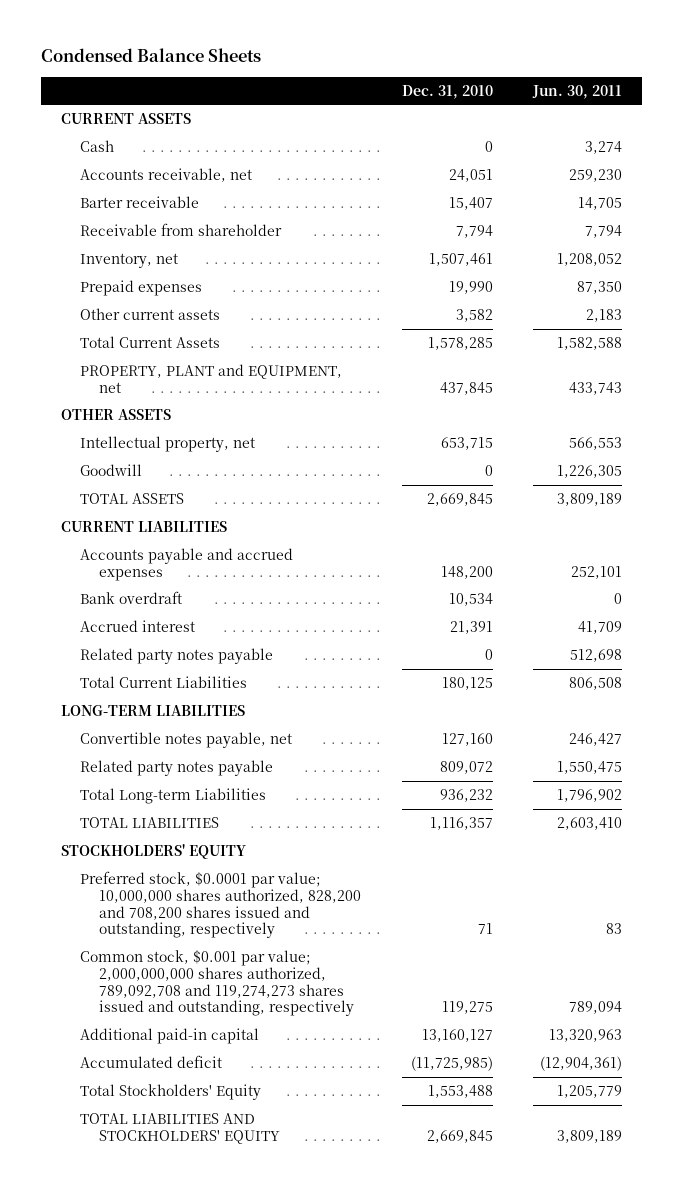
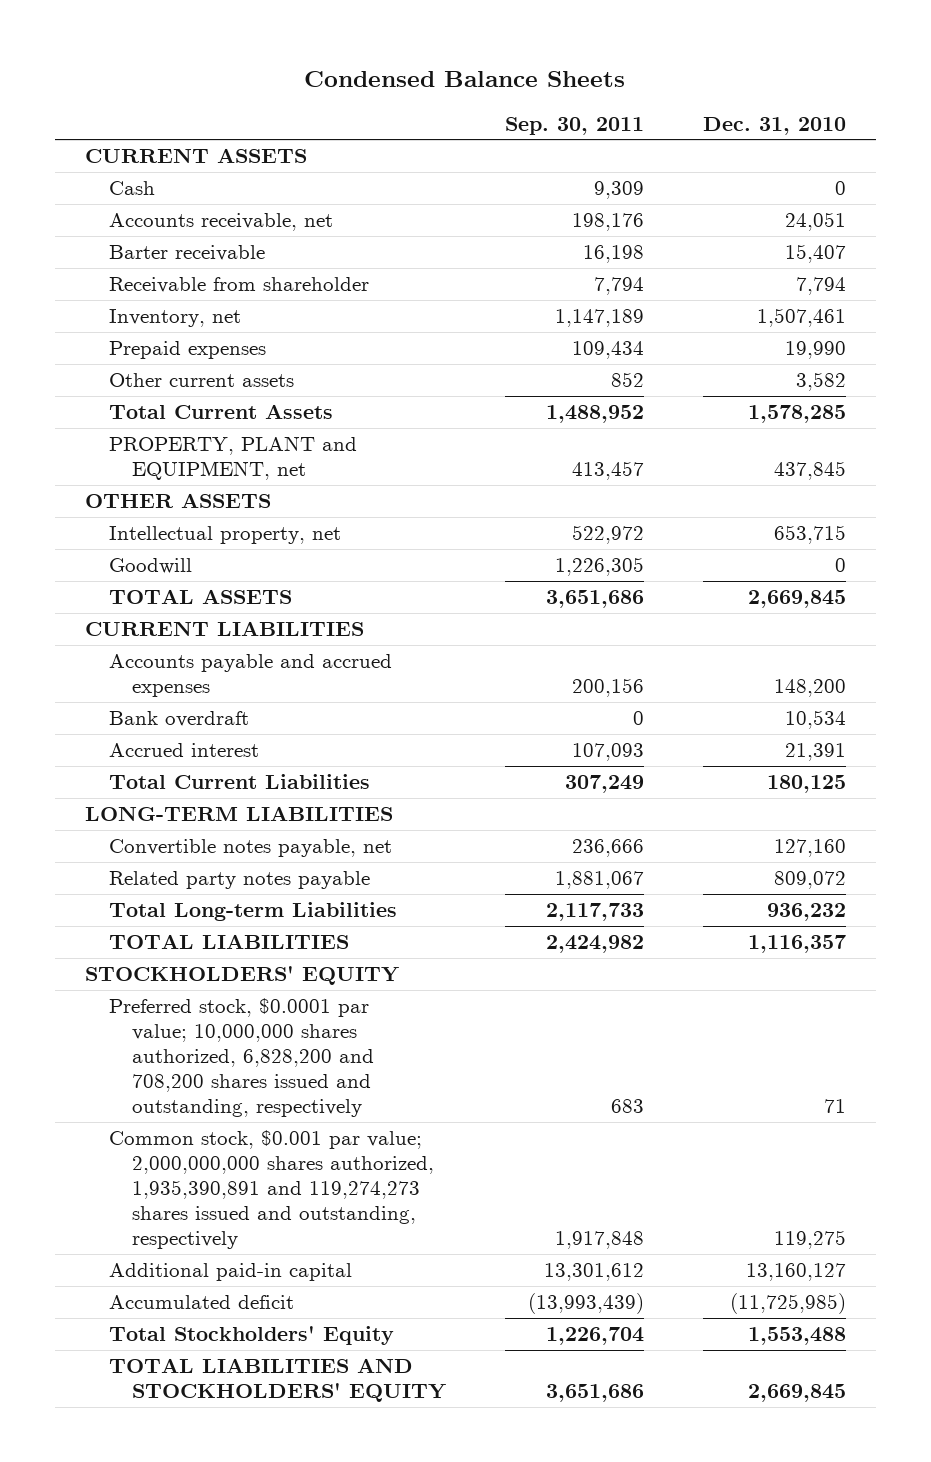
[532,84,623,99] Jun. 30, 2011 -> none
none -> [505,116,645,135] Sep. 30, 2011
[79,647,273,664] Related party notes payable -> none
[79,870,362,939] Preferred stock, $0.0001 par value; 10,000,000 shares authorized, 828,200 and 708,200 shares issued and outstanding, respectively -> [108,998,375,1118] Preferred stock, $0.0001 par value; 10,000,000 shares authorized, 6,828,200 and 708,200 shares issued and outstanding, respectively
[79,949,355,1017] Common stock, $0.001 par value; 2,000,000,000 shares authorized, 789,092,708 and 119,274,273 shares issued and outstanding, respectively -> [108,1130,435,1250] Common stock, $0.001 par value; 2,000,000,000 shares authorized, 1,935,390,891 and 119,274,273 shares issued and outstanding, respectively

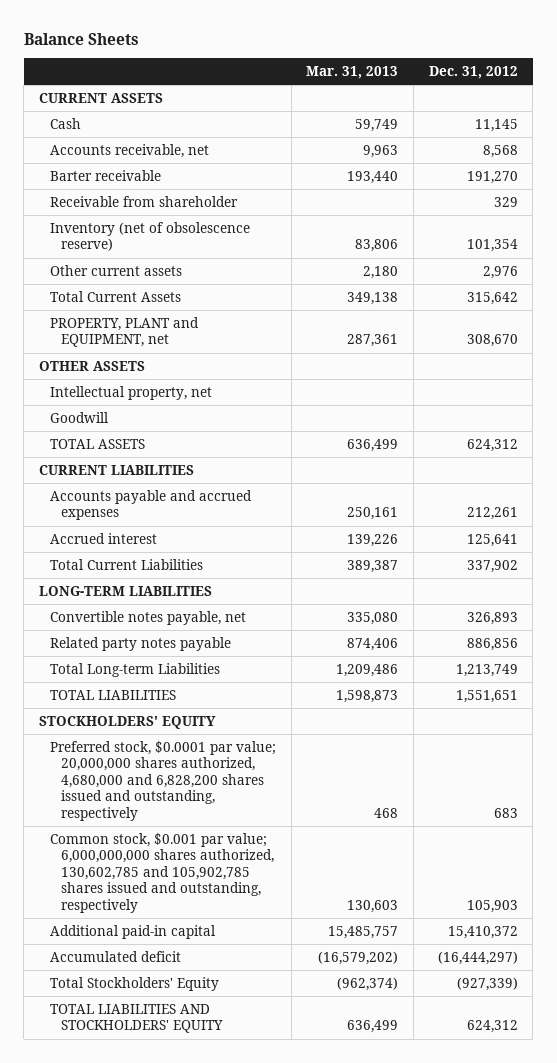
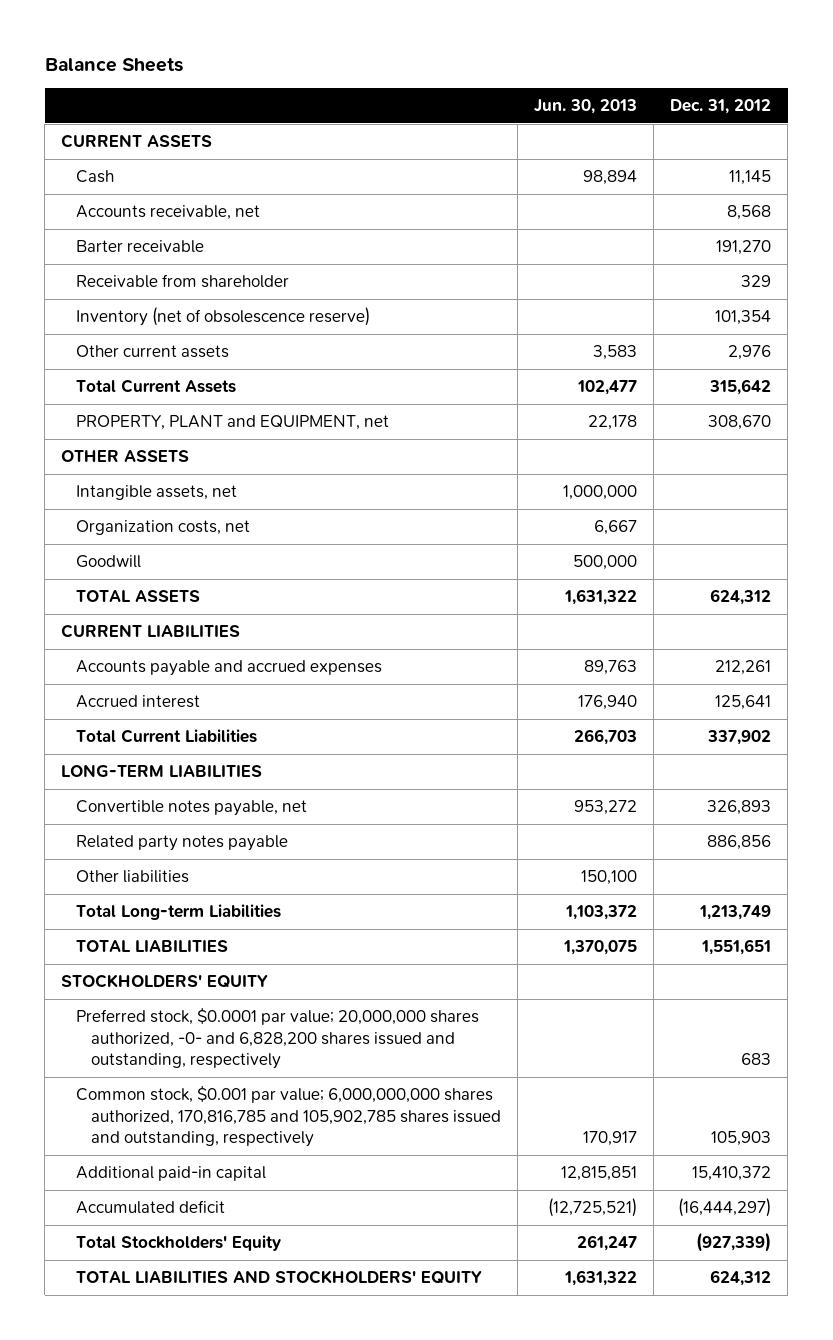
[306,65,399,79] Mar. 31, 2013 -> none
none -> [534,99,638,115] Jun. 30, 2013
[49,385,212,400] Intellectual property, net -> none
none -> [76,485,238,501] Intangible assets, net
none -> [76,520,251,536] Organization costs, net
none -> [76,870,190,884] Other liabilities
[49,740,276,822] Preferred stock, $0.0001 par value; 20,000,000 shares authorized, 4,680,000 and 6,828,200 shares issued and outstanding, respectively -> [76,1008,480,1070] Preferred stock, $0.0001 par value; 20,000,000 shares authorized, -0- and 6,828,200 shares issued and outstanding, respectively
[49,832,274,914] Common stock, $0.001 par value; 6,000,000,000 shares authorized, 130,602,785 and 105,902,785 shares issued and outstanding, respectively -> [76,1086,502,1148] Common stock, $0.001 par value; 6,000,000,000 shares authorized, 170,816,785 and 105,902,785 shares issued and outstanding, respectively

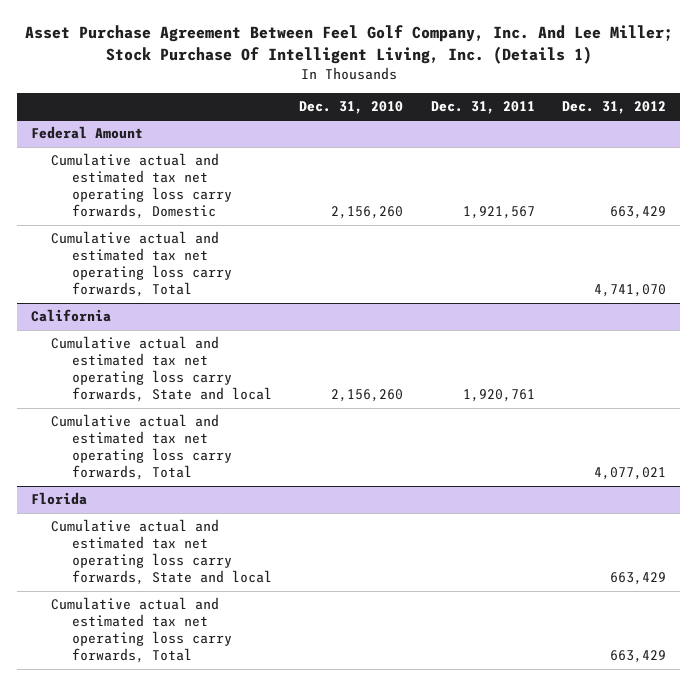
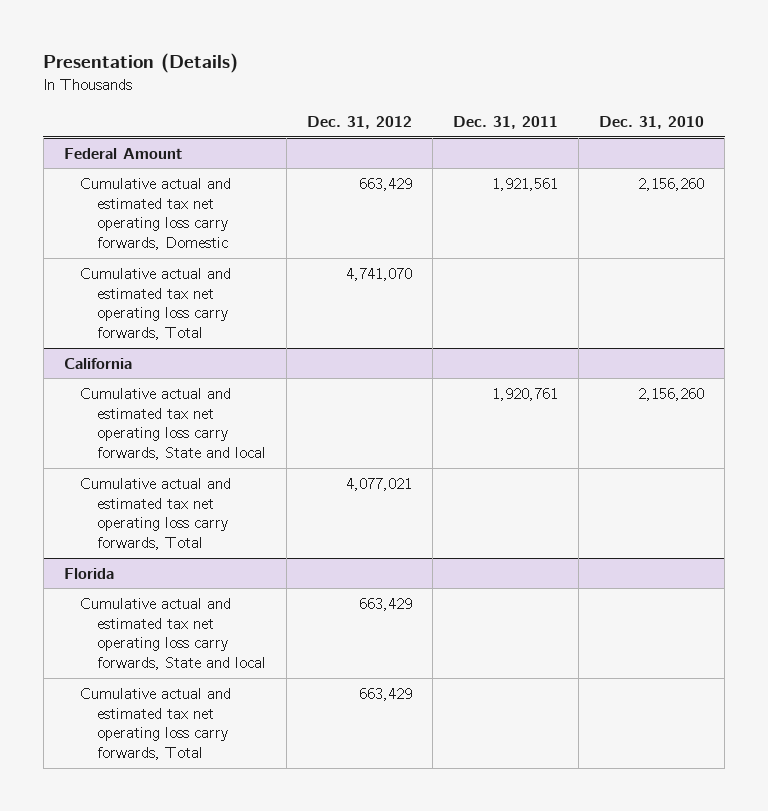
[24,25,673,64] Asset Purchase Agreement Between Feel Golf Company, Inc. And Lee Miller; Stock Purchase Of Intelligent Living, Inc. (Details 1) -> [43,53,239,74] Presentation (Details)
[462,206,535,220] 1,921,567 -> [492,177,559,191] 1,921,561

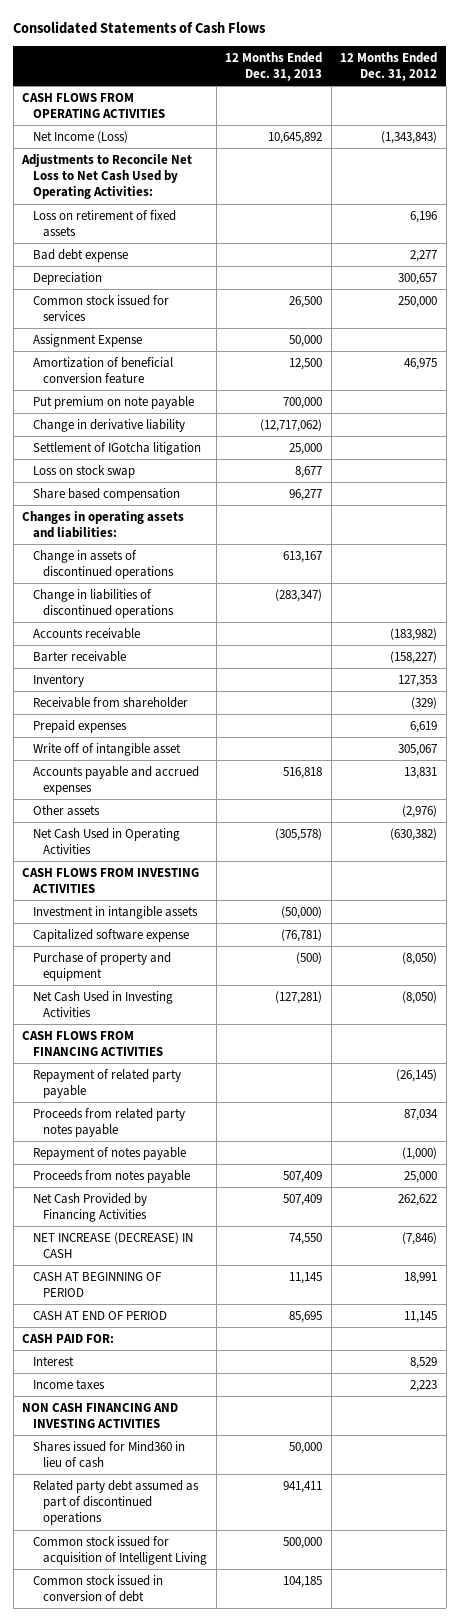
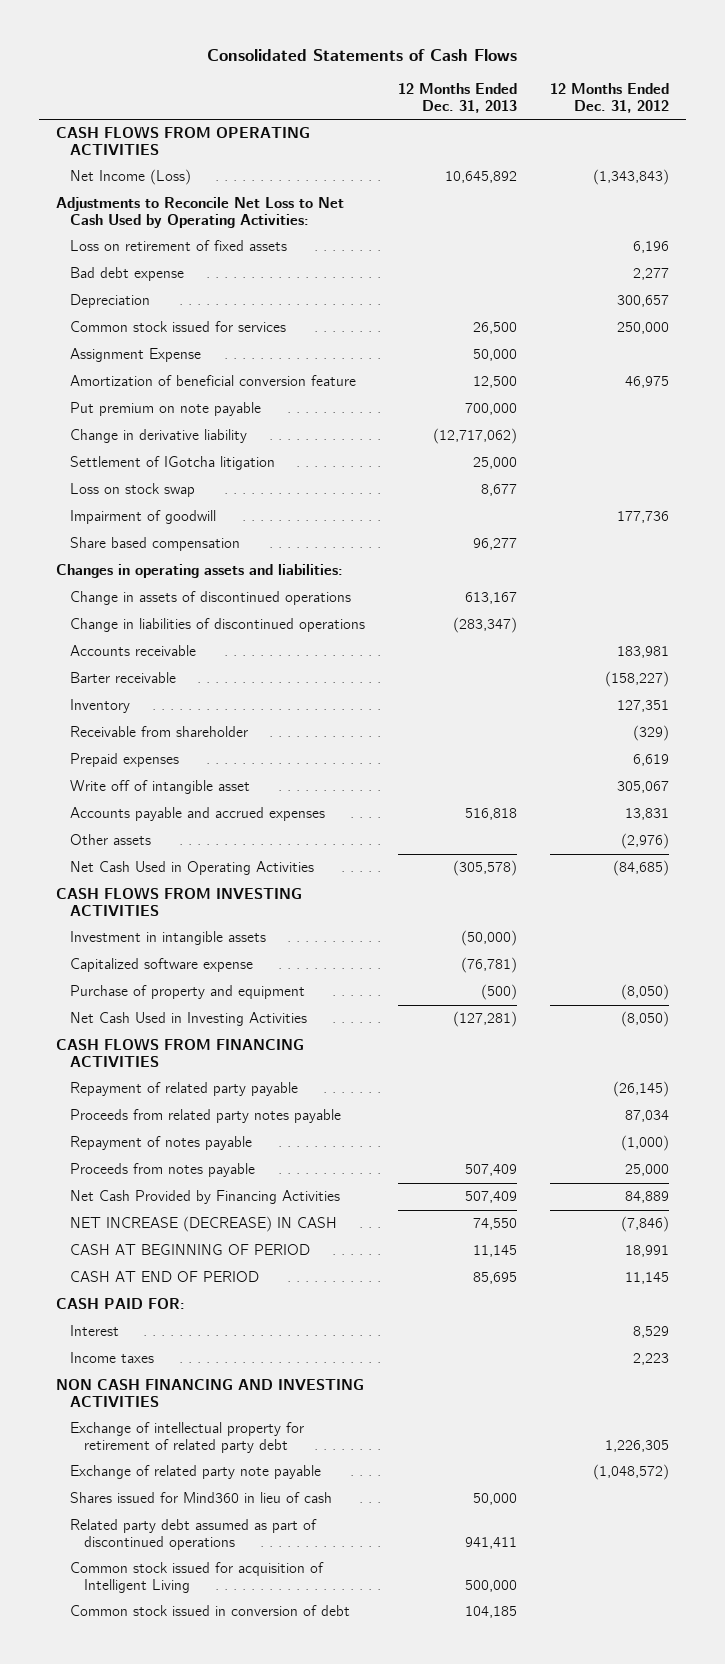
none -> [69,510,216,525] Impairment of goodwill
[390,627,438,641] (183,982) -> [617,646,670,659] 183,981
[398,674,438,687] 127,353 -> [617,700,670,713] 127,351
[390,827,438,841] (630,382) -> [613,860,670,877] (84,685)
[398,1193,438,1206] 262,622 -> [625,1191,670,1204] 84,889
none -> [69,1422,304,1454] Exchange of intellectual property for retirement of related party debt
none -> [69,1465,321,1480] Exchange of related party note payable

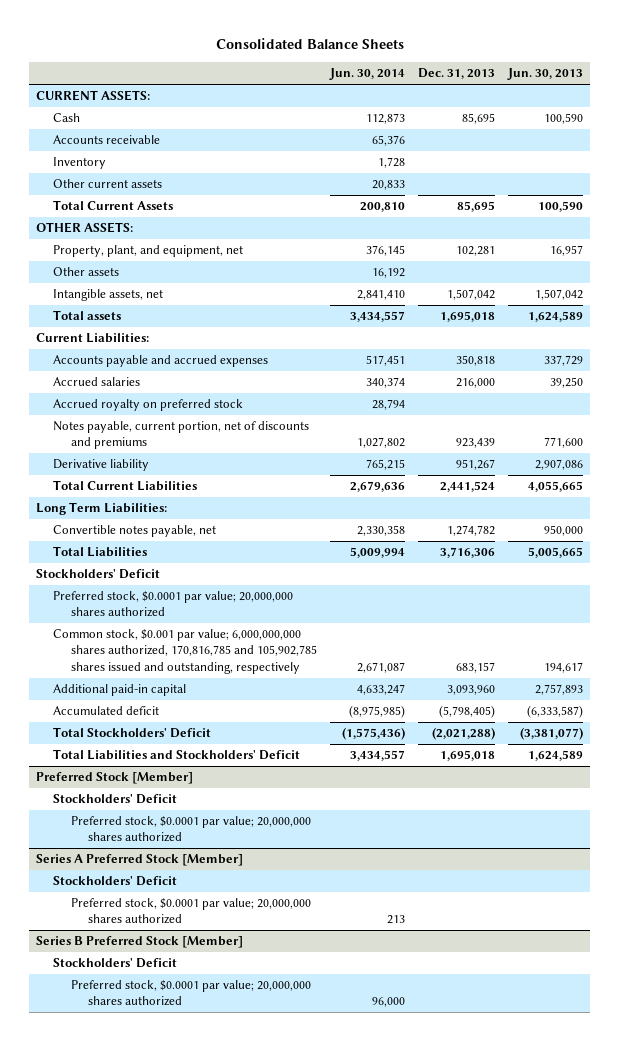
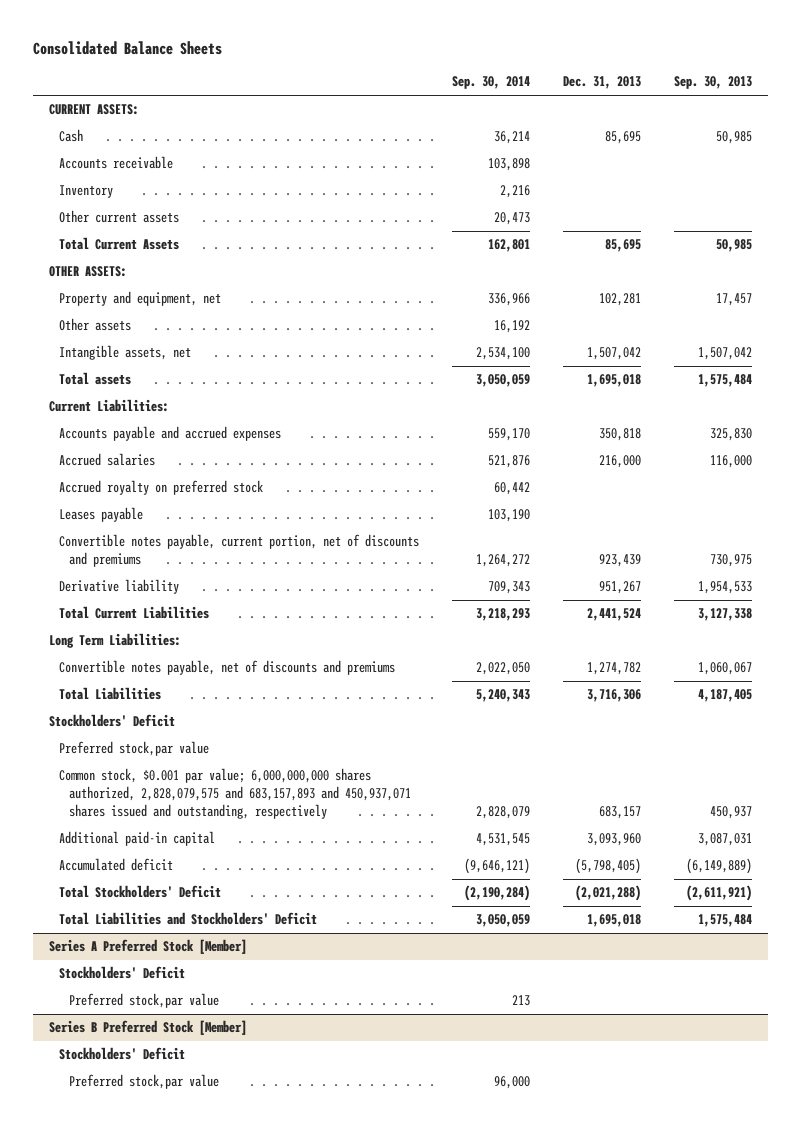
[328,68,405,81] Jun. 30, 2014 -> none
[507,68,584,81] Jun. 30, 2013 -> none
none -> [451,76,530,90] Sep. 30, 2014
none -> [673,76,752,90] Sep. 30, 2013
[53,245,244,258] Property, plant, and equipment, net -> [59,291,222,307] Property and equipment, net
none -> [59,507,144,523] Leases payable
[53,421,310,450] Notes payable, current portion, net of discounts and premiums -> [59,534,420,568] Convertible notes payable, current portion, net of discounts and premiums
[53,525,217,538] Convertible notes payable, net -> [59,660,396,676] Convertible notes payable, net of discounts and premiums
[53,591,294,618] Preferred stock, $0.0001 par value; 20,000,000 shares authorized -> [59,741,210,757] Preferred stock,par value
[53,629,317,674] Common stock, $0.001 par value; 6,000,000,000 shares authorized, 170,816,785 and 105,902,785 shares issued and outstanding, respectively -> [59,768,412,819] Common stock, $0.001 par value; 6,000,000,000 shares authorized, 2,828,079,575 and 683,157,893 and 450,937,071 shares issued and outstanding, respectively
[36,772,194,785] Preferred Stock [Member] -> none
[53,794,178,805] Stockholders' Deficit -> none
[70,816,311,843] Preferred stock, $0.0001 par value; 20,000,000 shares authorized -> none
[70,898,311,925] Preferred stock, $0.0001 par value; 20,000,000 shares authorized -> [69,993,220,1009] Preferred stock,par value
[70,980,311,1007] Preferred stock, $0.0001 par value; 20,000,000 shares authorized -> [69,1074,220,1090] Preferred stock,par value

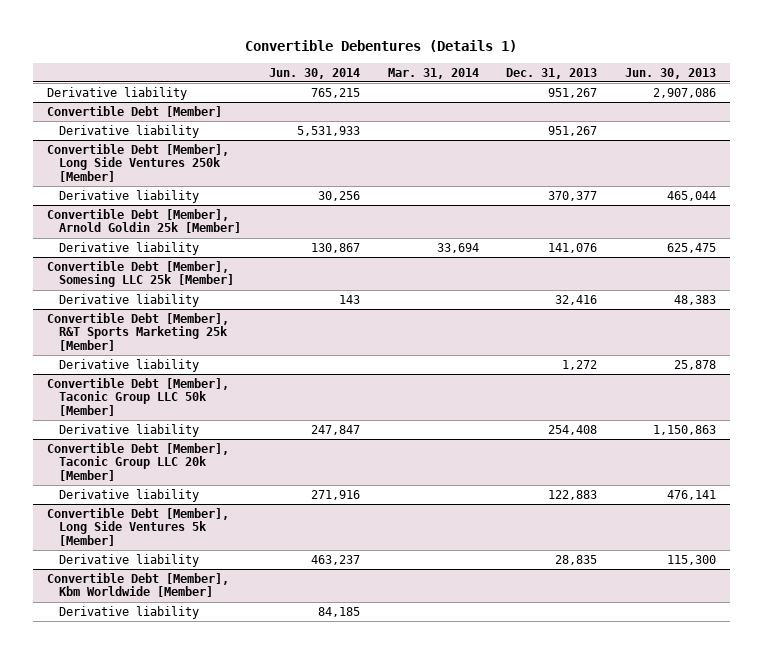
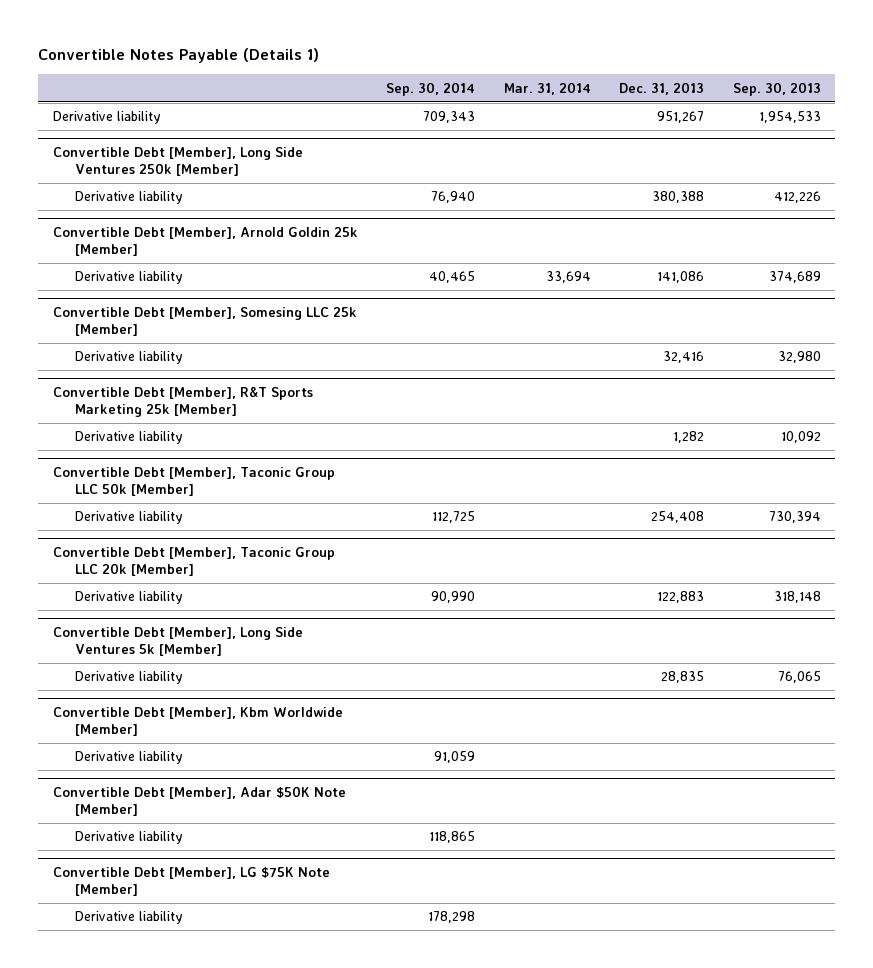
[245,40,518,53] Convertible Debentures (Details 1) -> [38,48,320,64] Convertible Notes Payable (Details 1)
[268,67,360,79] Jun. 30, 2014 -> none
[625,67,717,79] Jun. 30, 2013 -> none
none -> [386,81,476,96] Sep. 30, 2014
none -> [732,81,821,96] Sep. 30, 2013
[46,105,222,117] Convertible Debt [Member] -> none
[59,124,200,138] Derivative liability -> none
[548,190,598,201] 370,377 -> [652,191,705,204] 380,388
[548,242,598,253] 141,076 -> [657,271,705,284] 141,086
[562,359,598,370] 1,272 -> [673,431,705,444] 1,282
none -> [52,786,346,817] Convertible Debt [Member], Adar $50K Note [Member]
none -> [74,831,183,845] Derivative liability
none -> [52,867,330,897] Convertible Debt [Member], LG $75K Note [Member]
none -> [74,911,183,925] Derivative liability

